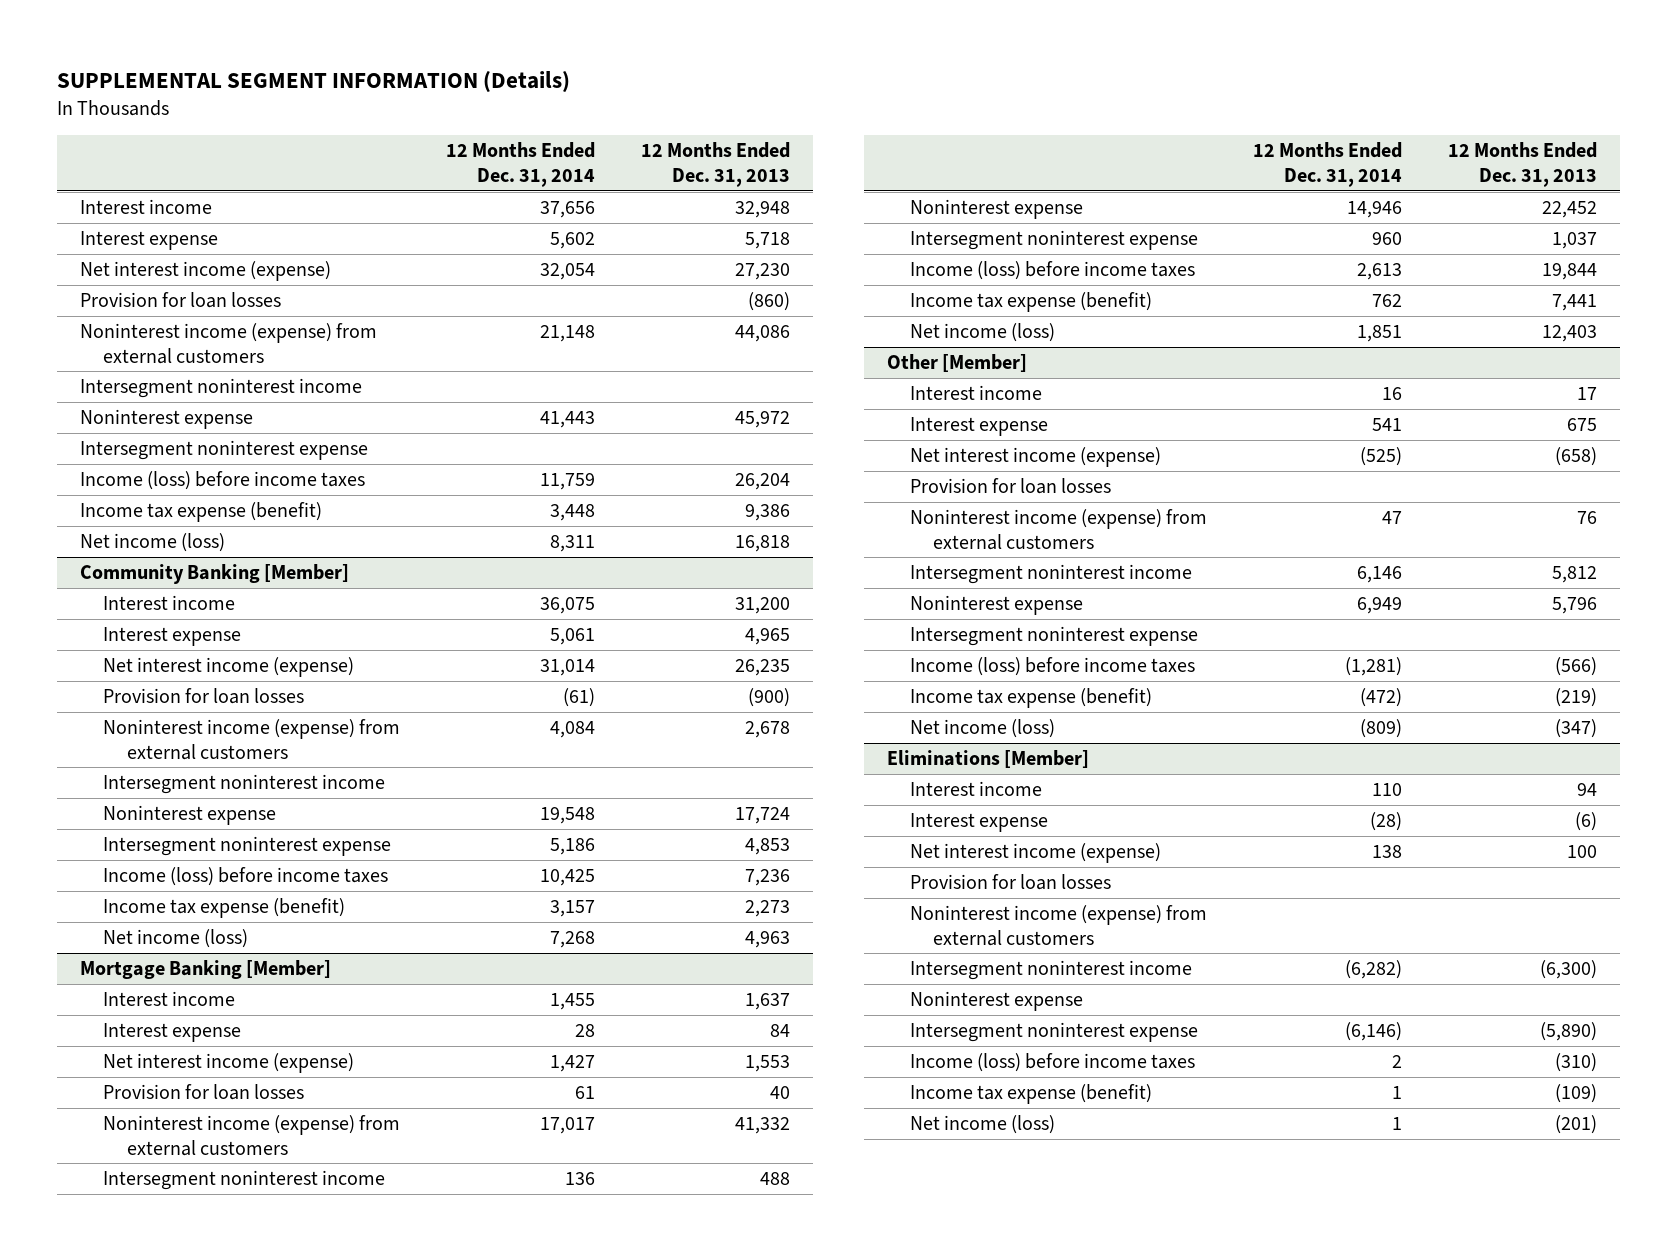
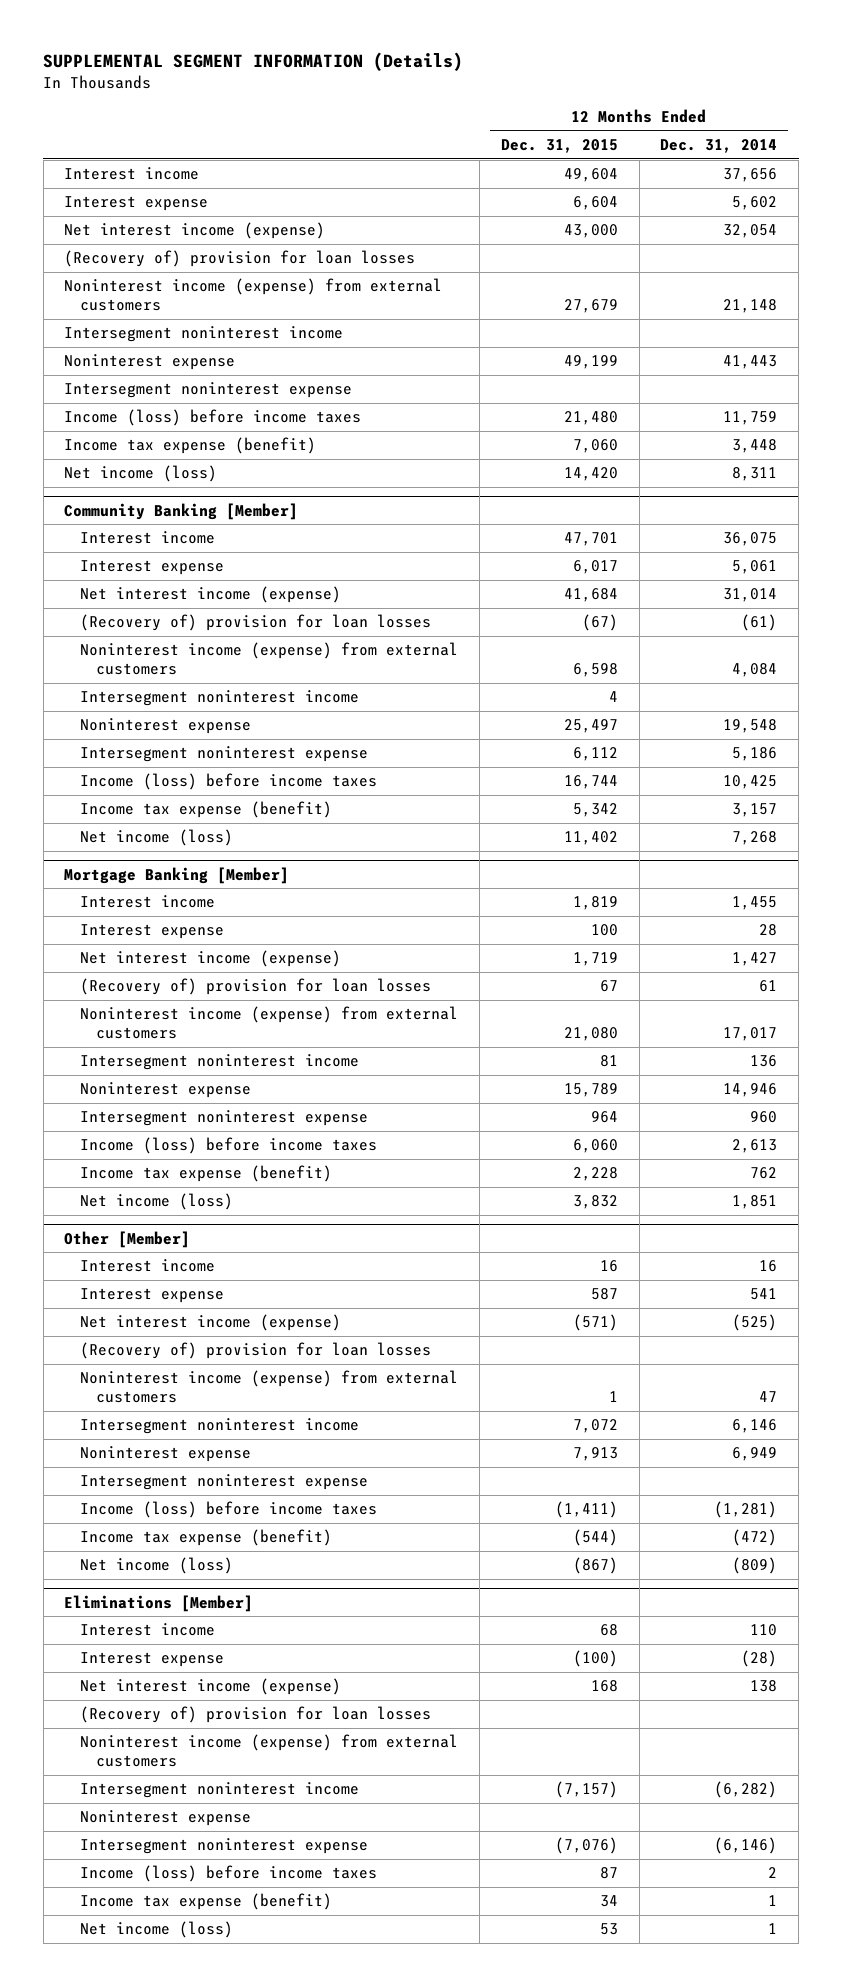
[641,142,791,187] 12 Months Ended Dec. 31, 2013 -> none
none -> [500,139,618,154] Dec. 31, 2015
[79,291,281,308] Provision for loan losses -> [64,250,416,268] (Recovery of) provision for loan losses
[103,687,305,704] Provision for loan losses -> [80,614,432,632] (Recovery of) provision for loan losses
[103,1083,305,1100] Provision for loan losses -> [80,978,432,996] (Recovery of) provision for loan losses
[910,477,1112,494] Provision for loan losses -> [80,1342,432,1360] (Recovery of) provision for loan losses
[910,873,1112,890] Provision for loan losses -> [80,1706,432,1724] (Recovery of) provision for loan losses

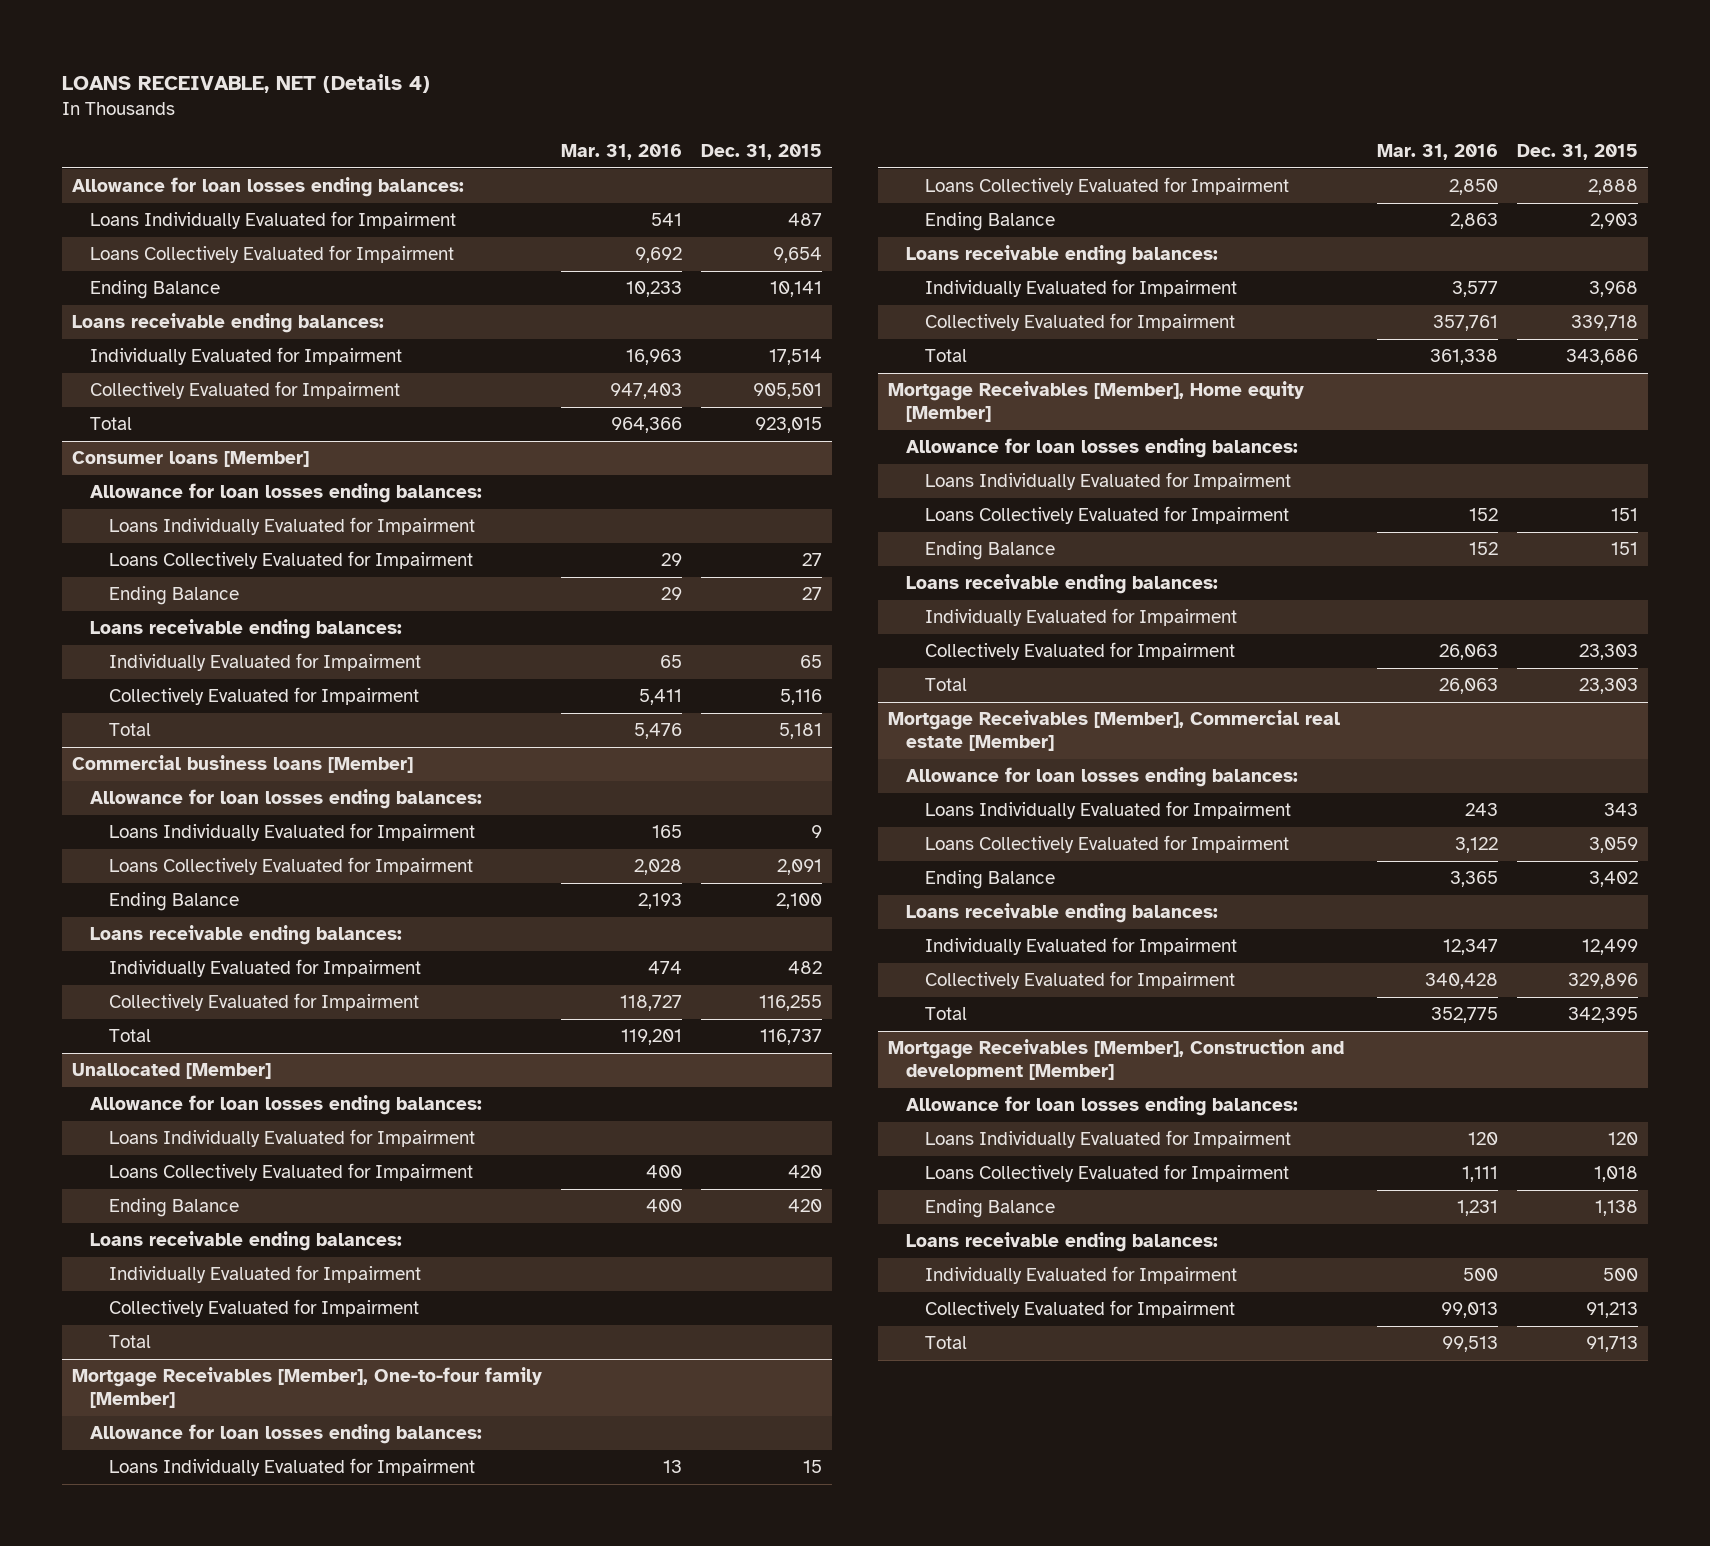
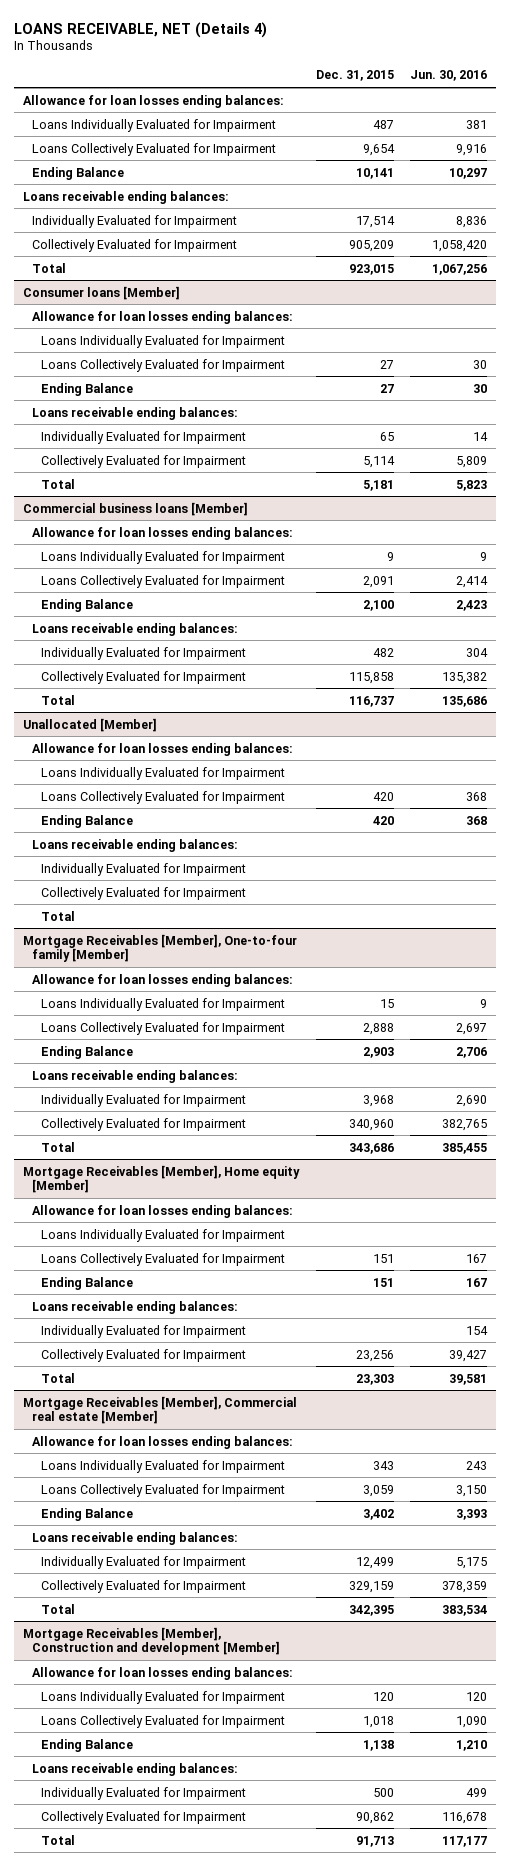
[560,143,682,160] Mar. 31, 2016 -> none
none -> [410,70,488,82] Jun. 30, 2016
[753,383,823,400] 905,501 -> [348,239,394,252] 905,209
[780,689,823,706] 5,116 -> [362,455,395,468] 5,114
[759,995,823,1012] 116,255 -> [348,671,394,684] 115,858
[1571,315,1639,332] 339,718 -> [348,1118,394,1131] 340,960
[1579,644,1639,661] 23,303 -> [355,1349,394,1362] 23,256
[1568,973,1639,990] 329,896 -> [348,1580,394,1593] 329,159
[1586,1302,1639,1319] 91,213 -> [355,1811,394,1824] 90,862

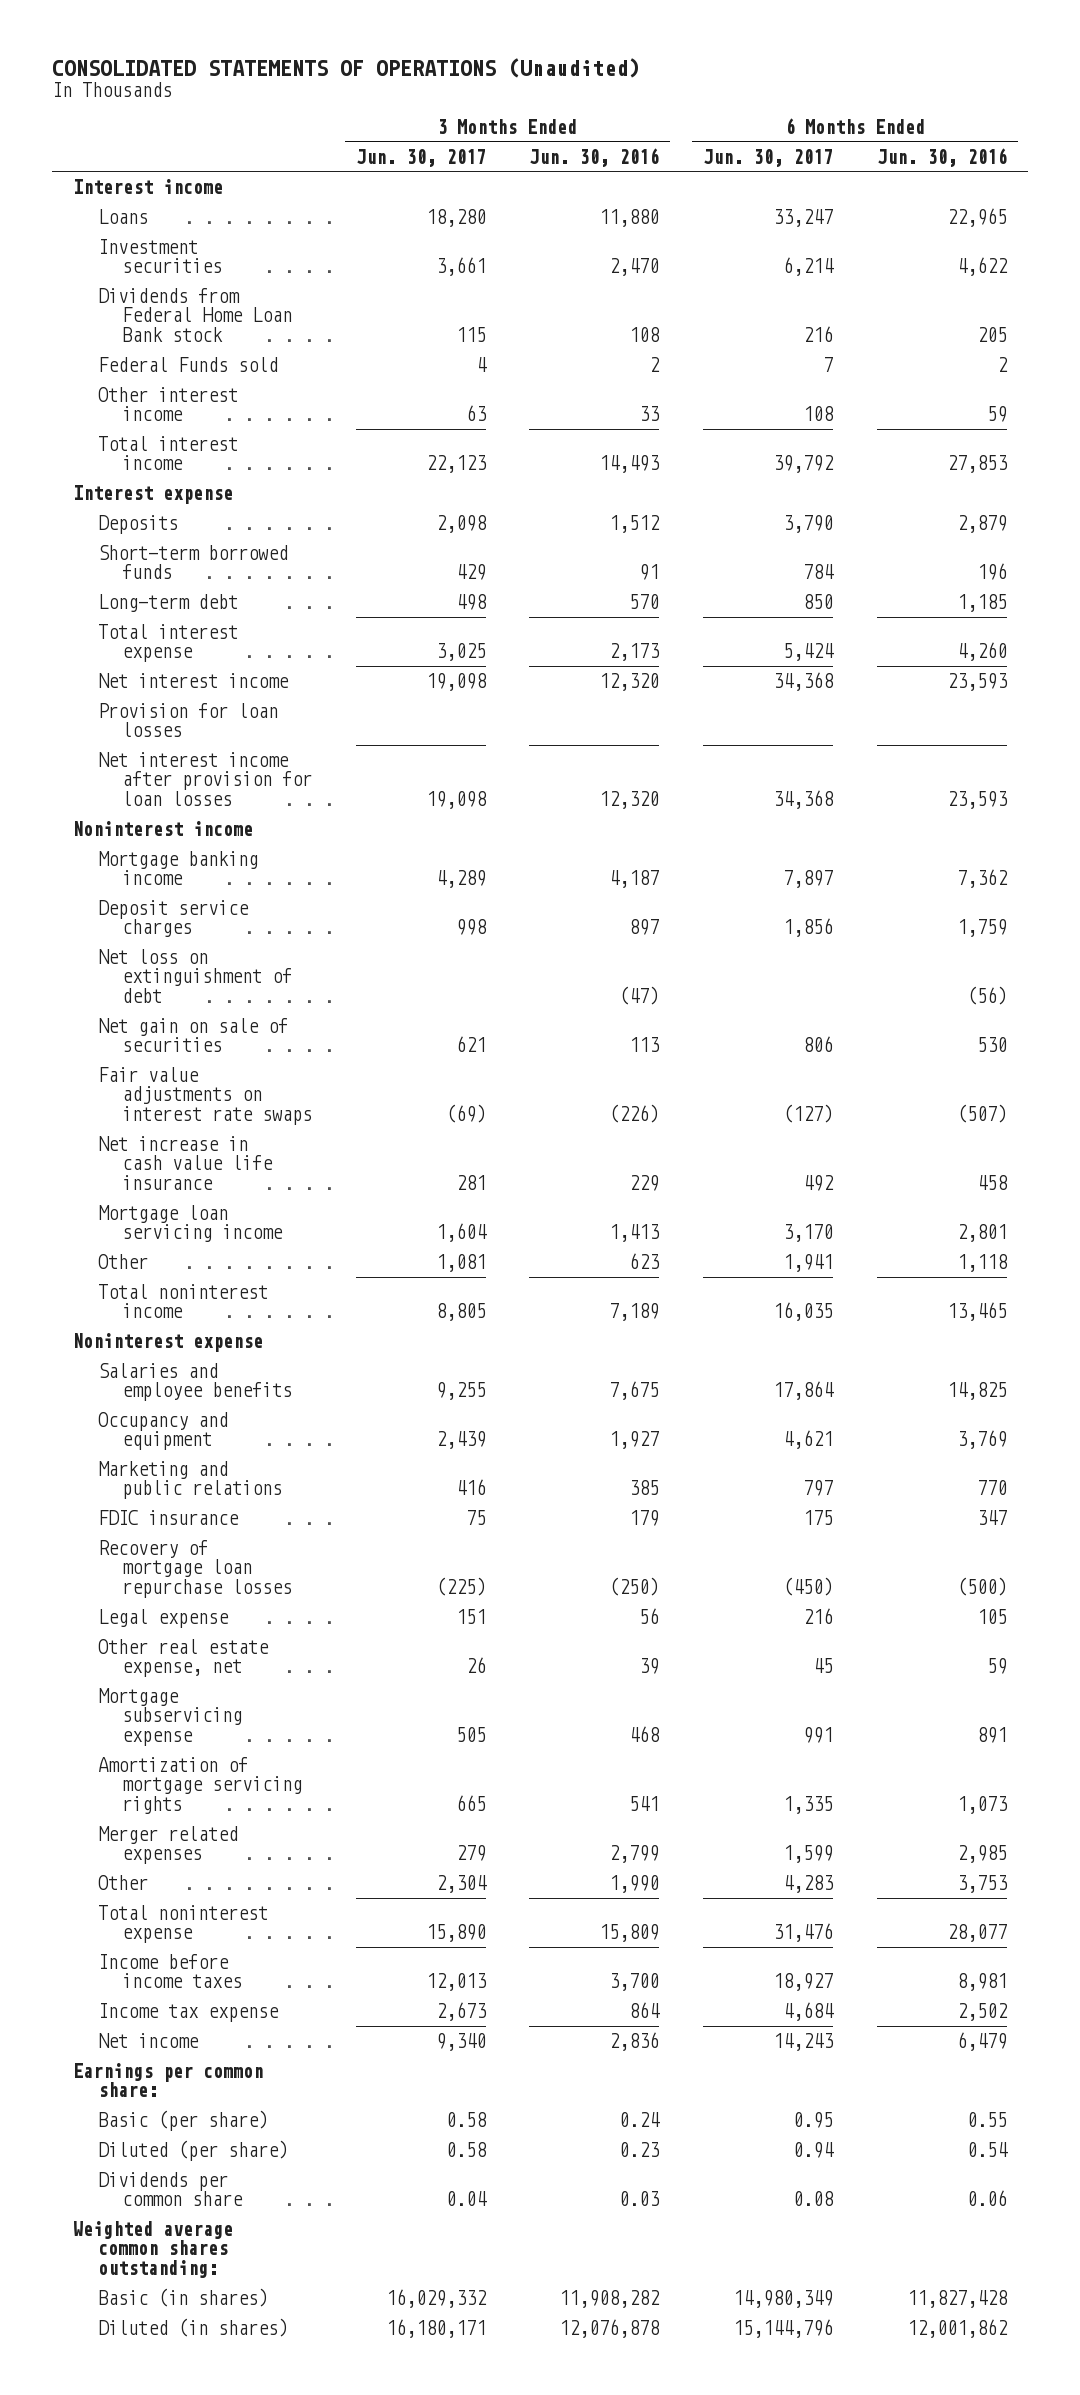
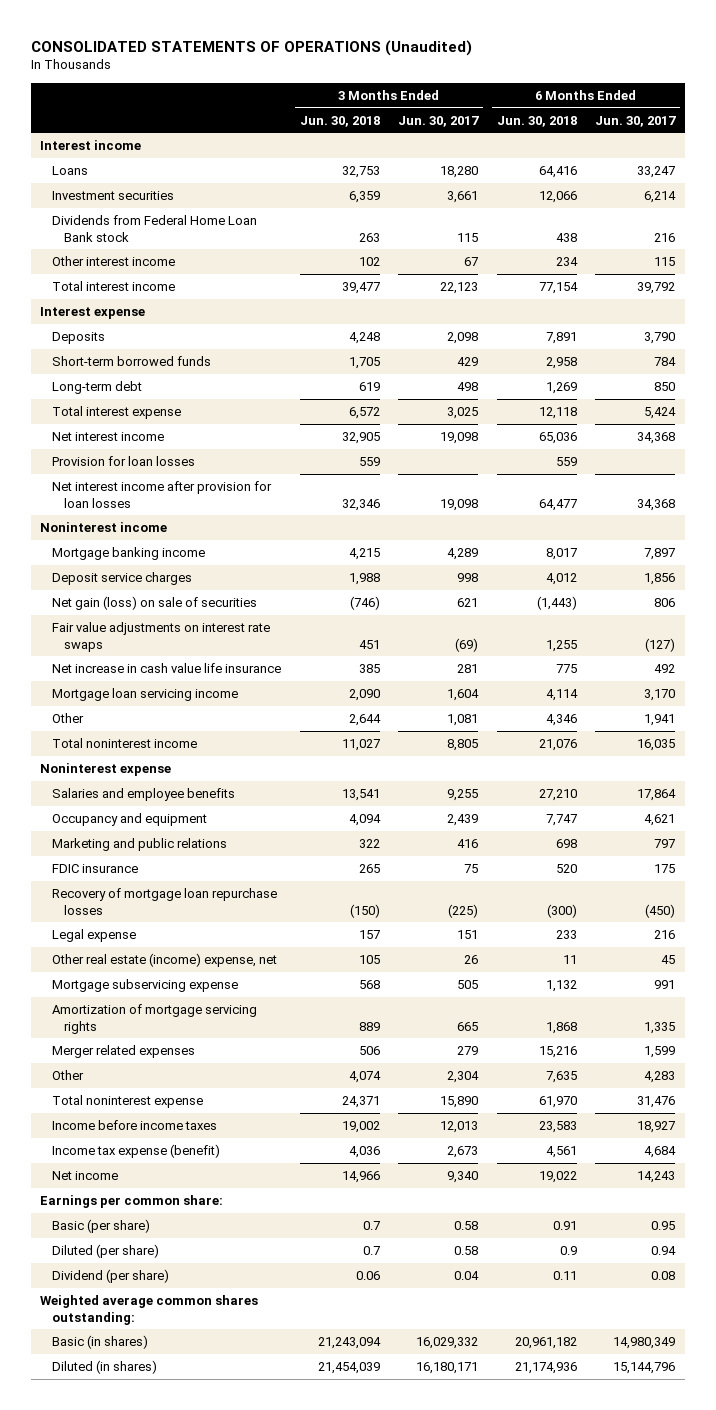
[529,147,660,167] Jun. 30, 2016 -> none
[876,147,1007,167] Jun. 30, 2016 -> none
none -> [299,115,380,127] Jun. 30, 2018
none -> [496,115,577,127] Jun. 30, 2018
[97,356,278,372] Federal Funds sold -> none
[465,405,487,422] 63 -> [464,257,479,267] 67
[802,406,834,422] 108 -> [654,257,676,267] 115
[97,948,292,1003] Net loss on extinguishment of debt -> none
[97,1017,288,1053] Net gain on sale of securities -> [52,596,258,611] Net gain (loss) on sale of securities
[97,1638,269,1678] Other real estate expense, net -> [52,953,278,968] Other real estate (income) expense, net
[97,2002,279,2022] Income tax expense -> [52,1144,221,1159] Income tax expense (benefit)
[97,2171,243,2207] Dividends per common share -> [52,1269,170,1284] Dividend (per share)

